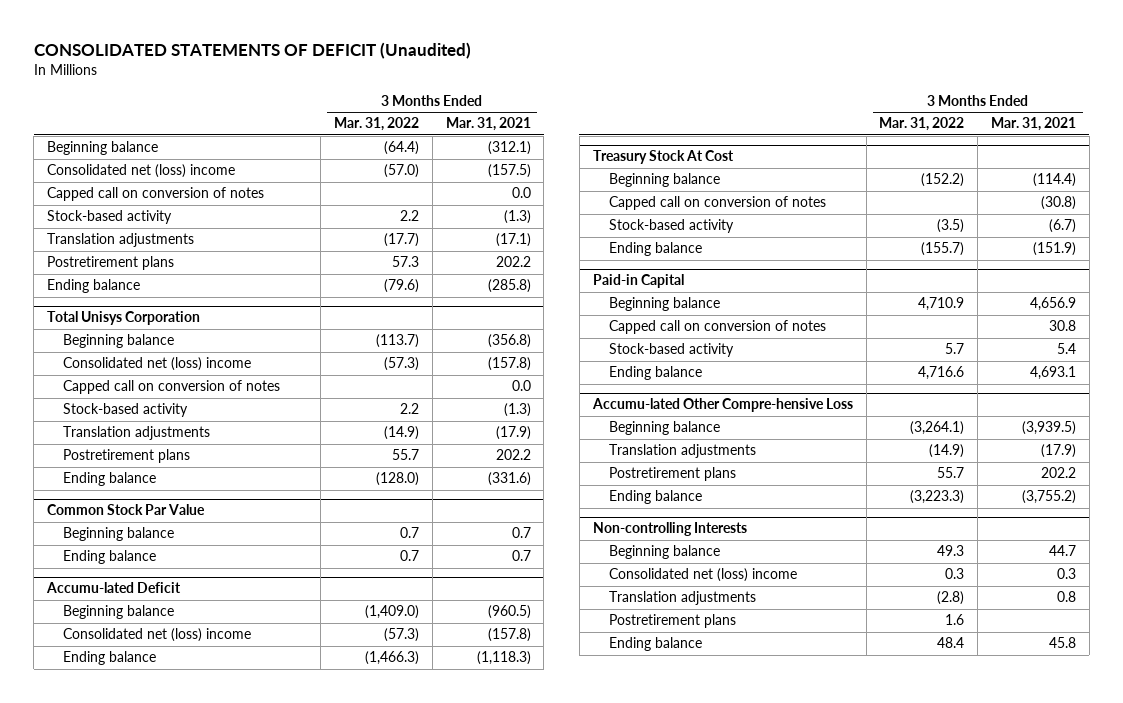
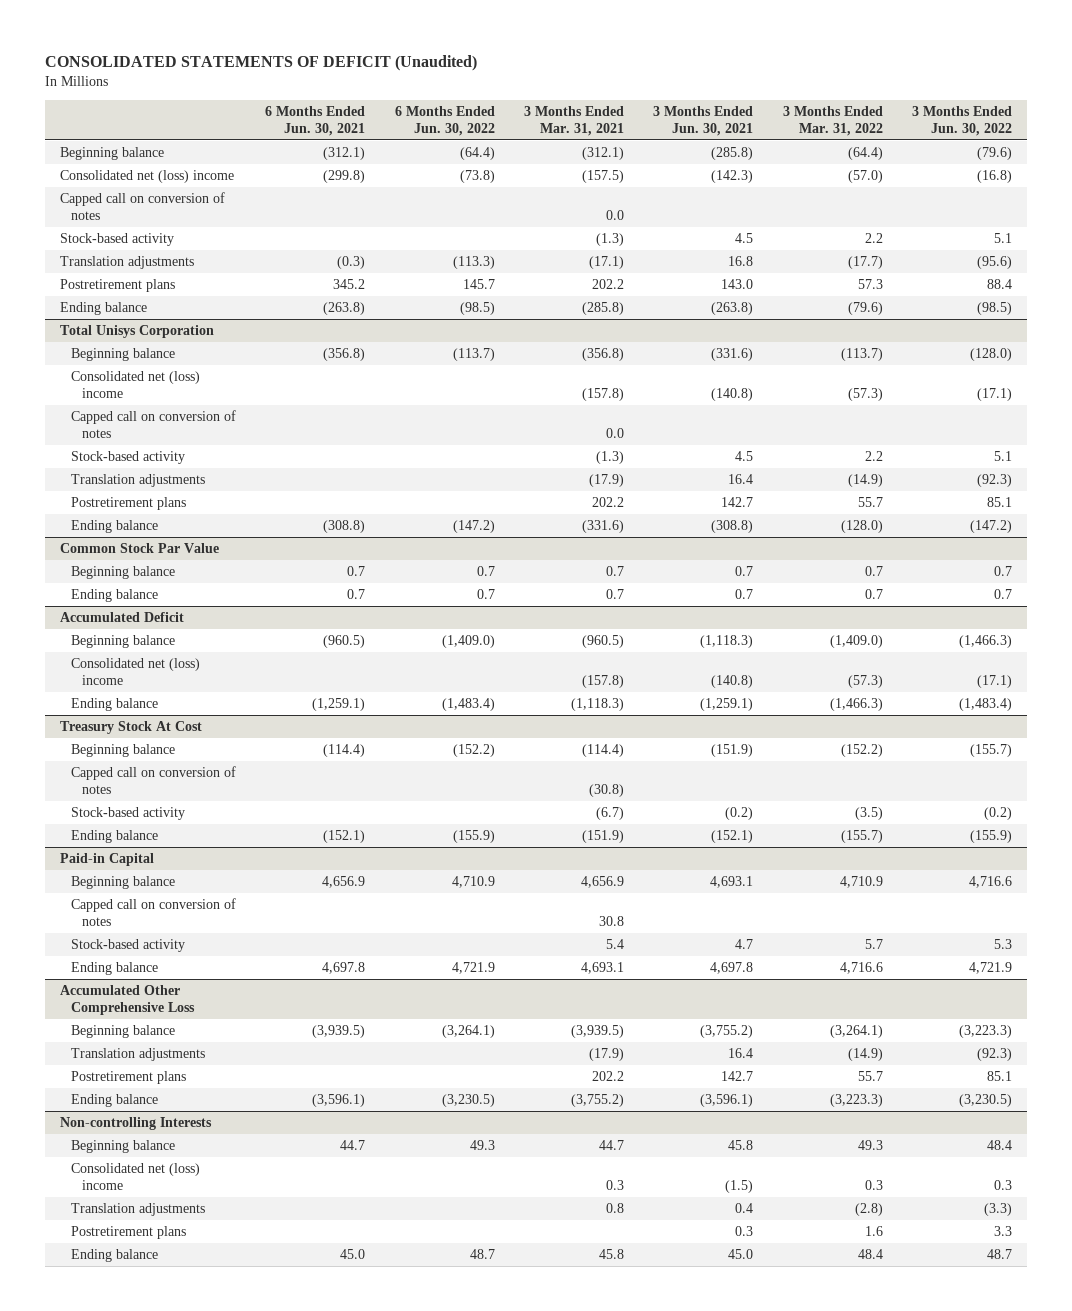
none -> [265,105,366,136] 6 Months Ended Jun. 30, 2021
none -> [394,105,495,136] 6 Months Ended Jun. 30, 2022
none -> [653,105,754,136] 3 Months Ended Jun. 30, 2021
none -> [912,105,1013,136] 3 Months Ended Jun. 30, 2022
[46,582,182,594] Accumu-lated Deficit -> [60,612,185,623] Accumulated Deficit
[591,398,853,413] Accumu-lated Other Compre-hensive Loss -> [60,985,195,1015] Accumulated Other Comprehensive Loss

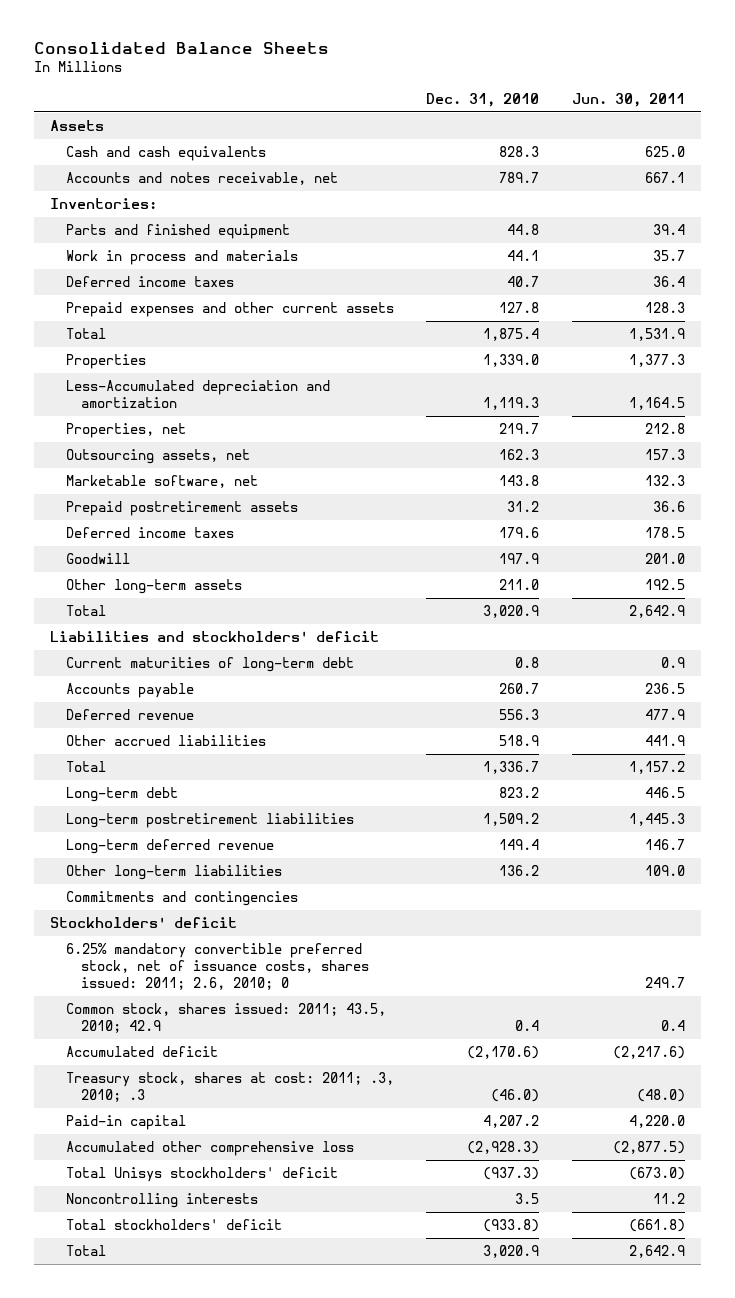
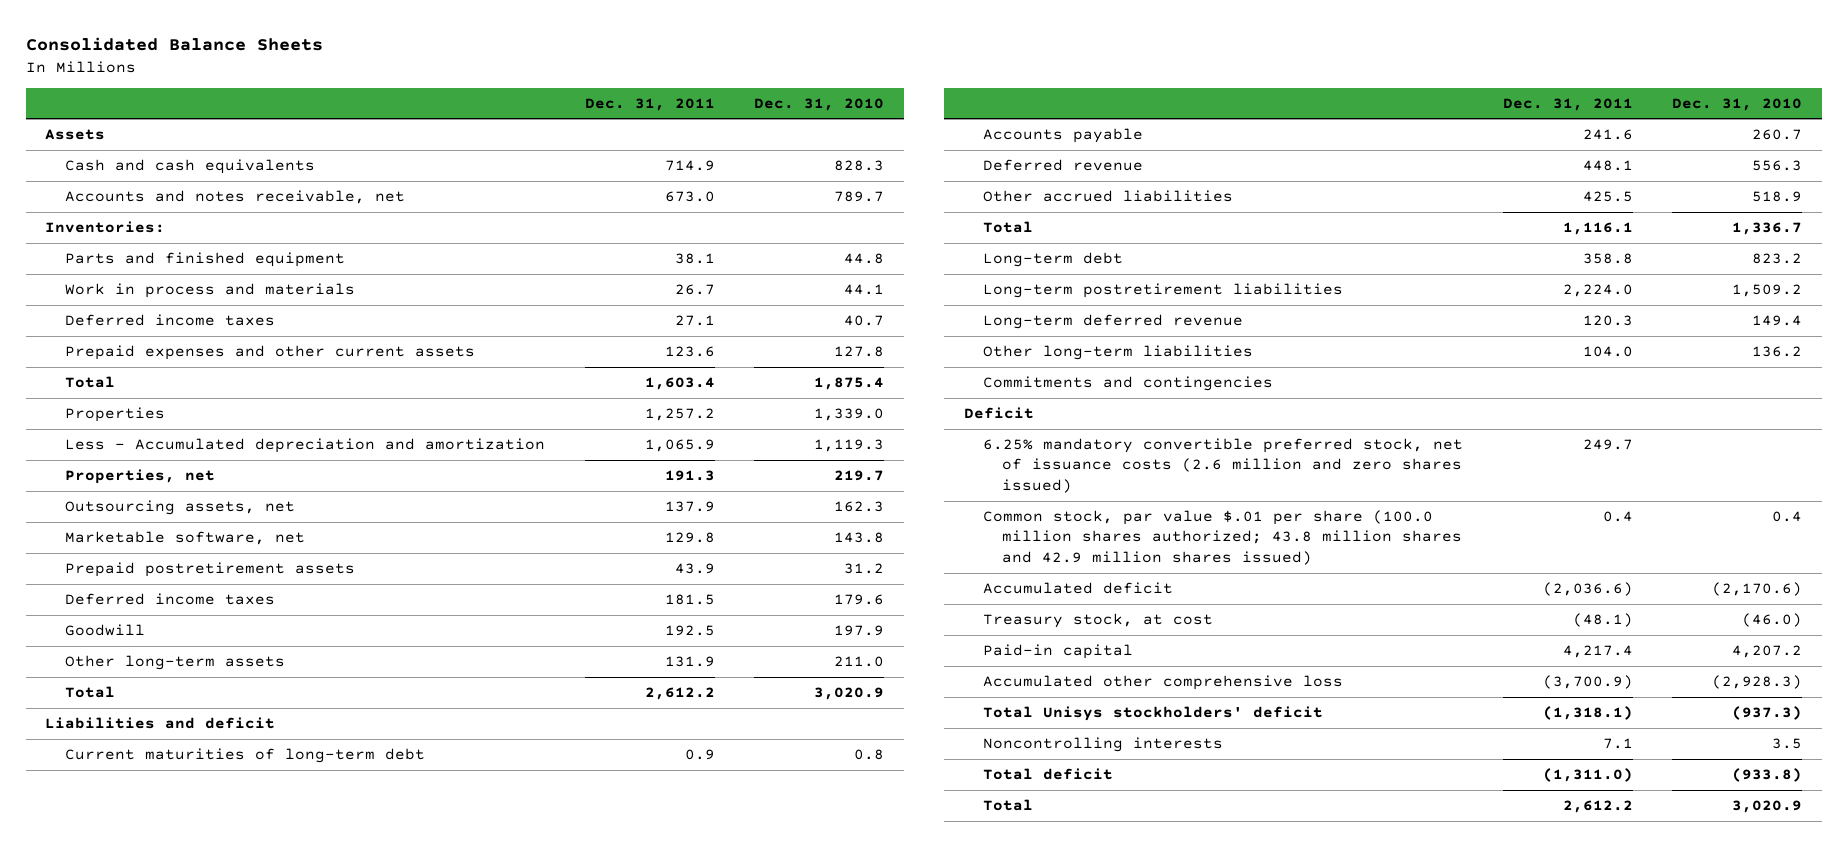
[571,92,685,107] Jun. 30, 2011 -> none
none -> [584,97,715,111] Dec. 31, 2011
[65,379,330,409] Less-Accumulated depreciation and amortization -> [64,438,545,454] Less - Accumulated depreciation and amortization
[49,630,379,642] Liabilities and stockholders' deficit -> [45,717,276,730] Liabilities and deficit
[49,916,237,928] Stockholders' deficit -> [963,407,1034,420] Deficit
[65,942,370,991] 6.25% mandatory convertible preferred stock, net of issuance costs, shares issued: 2011; 2.6, 2010; 0 -> [983,438,1464,493] 6.25% mandatory convertible preferred stock, net of issuance costs (2.6 million and zero shares issued)
[65,1002,386,1034] Common stock, shares issued: 2011; 43.5, 2010; 42.9 -> [983,510,1463,565] Common stock, par value $.01 per share (100.0 million shares authorized; 43.8 million shares and 42.9 million shares issued)
[65,1071,394,1103] Treasury stock, shares at cost: 2011; .3, 2010; .3 -> [983,613,1214,629] Treasury stock, at cost
[65,1218,282,1230] Total stockholders' deficit -> [983,768,1114,781] Total deficit

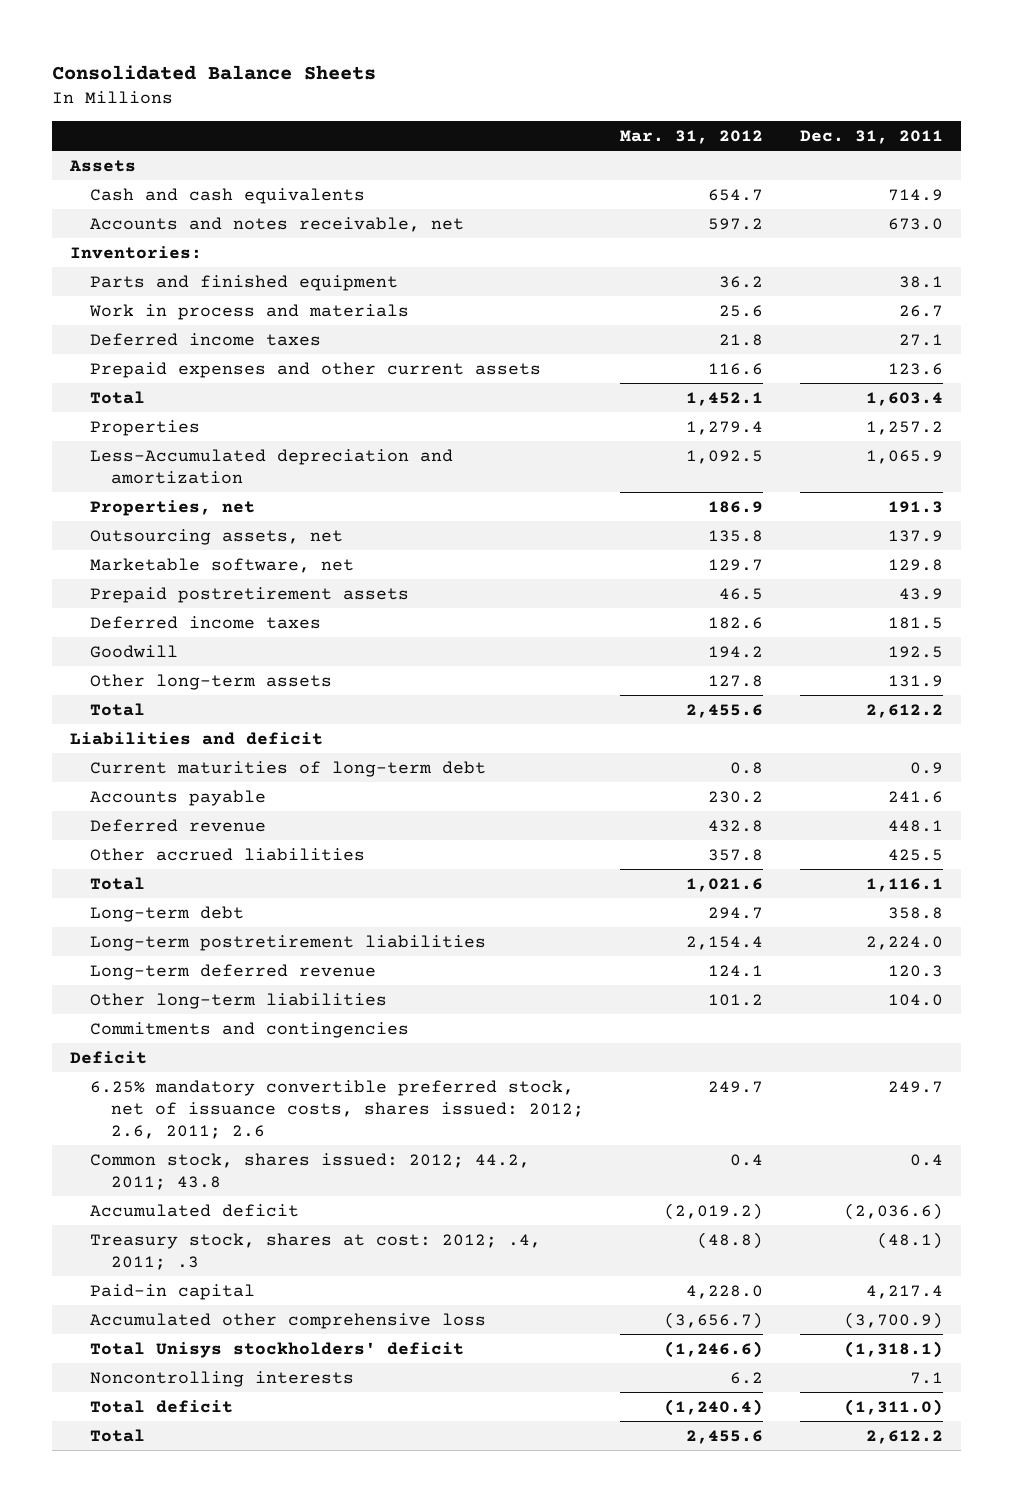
[754,97,885,111] Dec. 31, 2010 -> none
none -> [620,129,764,144] Mar. 31, 2012
[64,438,545,454] Less - Accumulated depreciation and amortization -> [90,448,454,484] Less-Accumulated depreciation and amortization
[983,438,1464,493] 6.25% mandatory convertible preferred stock, net of issuance costs (2.6 million and zero shares issued) -> [90,1079,585,1139] 6.25% mandatory convertible preferred stock, net of issuance costs, shares issued: 2012; 2.6, 2011; 2.6
[983,510,1463,565] Common stock, par value $.01 per share (100.0 million shares authorized; 43.8 million shares and 42.9 million shares issued) -> [90,1152,531,1190] Common stock, shares issued: 2012; 44.2, 2011; 43.8
[983,613,1214,629] Treasury stock, at cost -> [90,1232,542,1270] Treasury stock, shares at cost: 2012; .4, 2011; .3

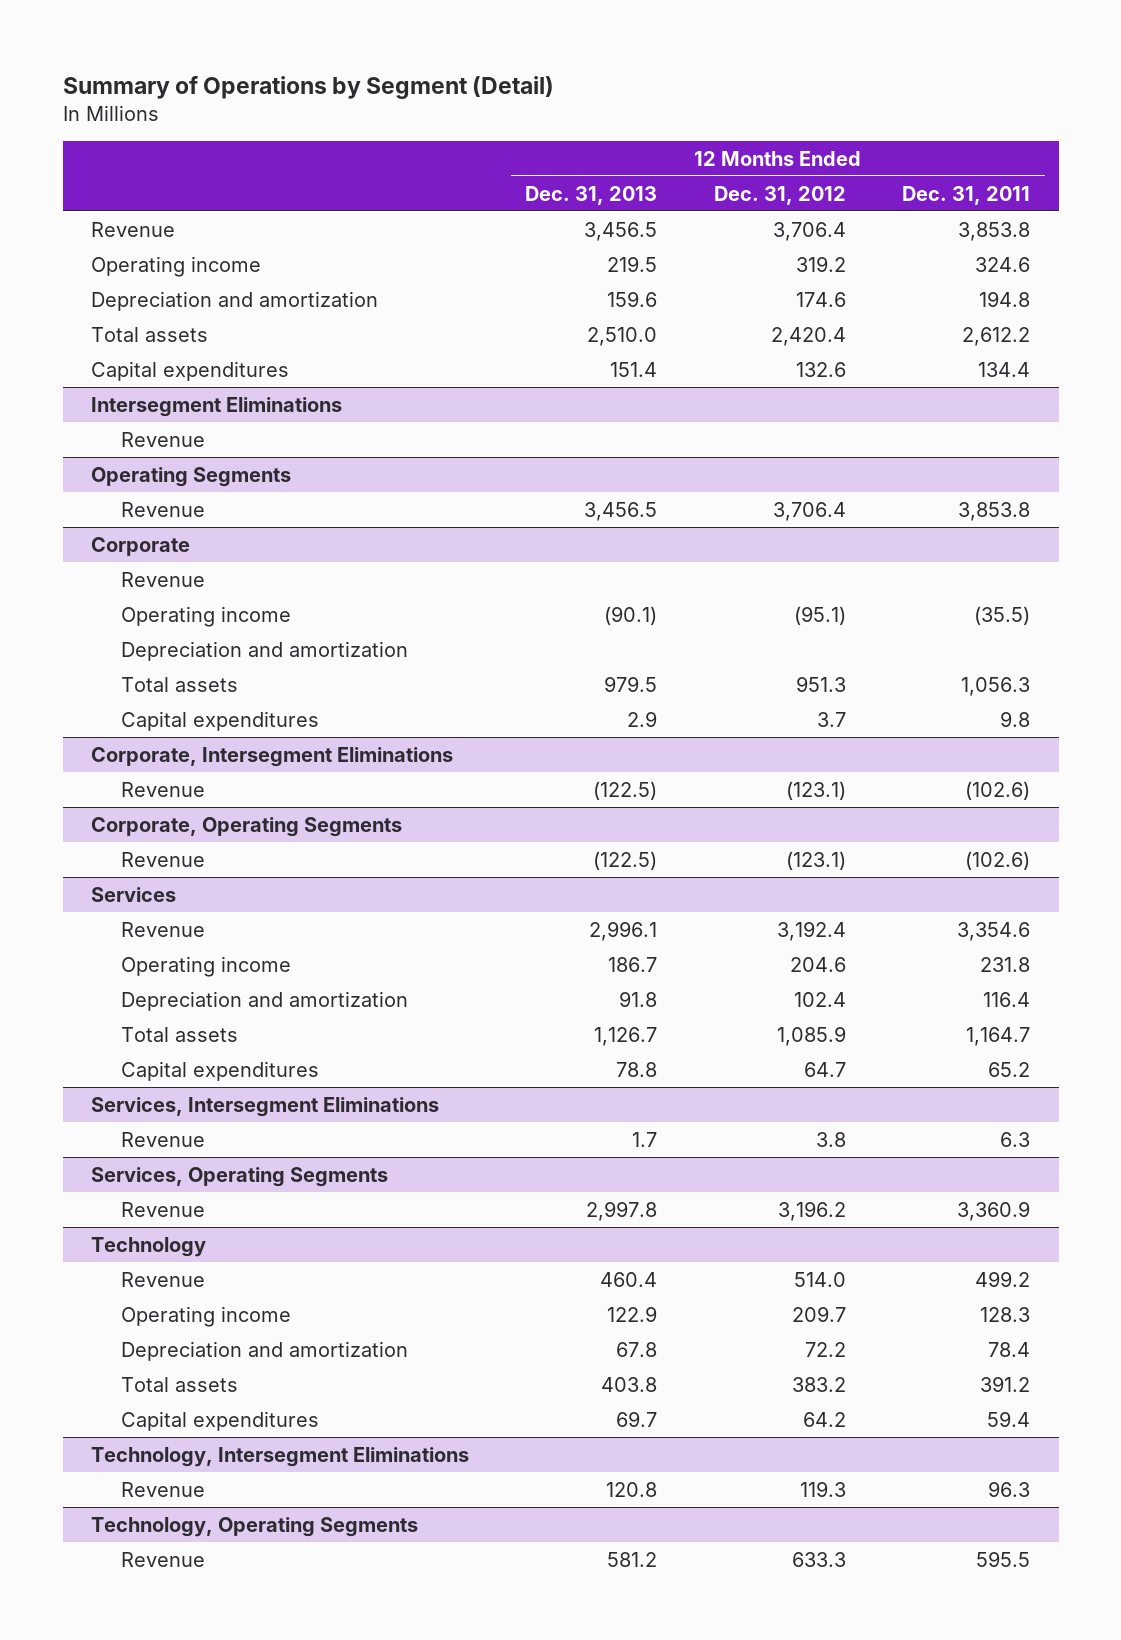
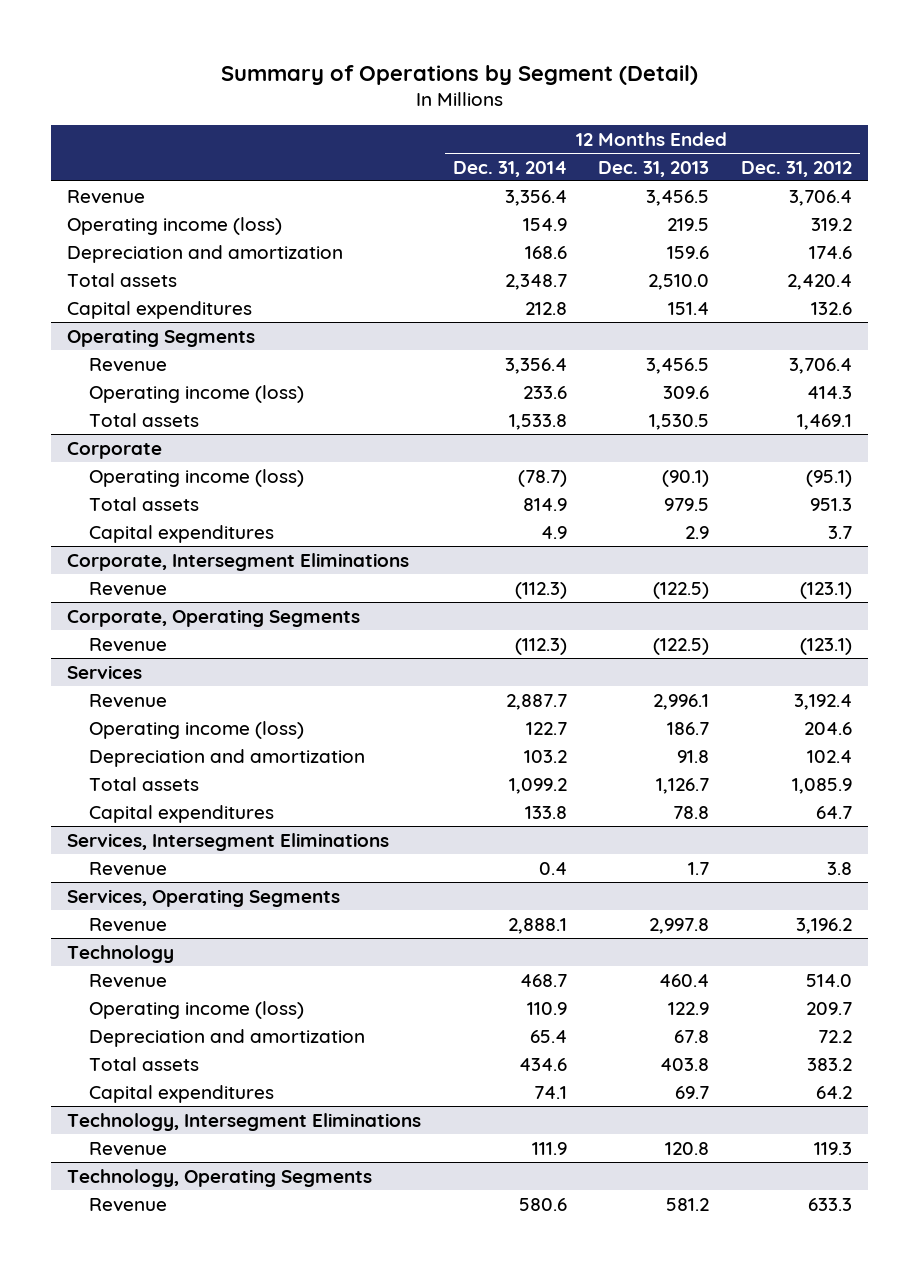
[902,185,1031,205] Dec. 31, 2011 -> none
none -> [452,160,567,177] Dec. 31, 2014
[90,255,261,277] Operating income -> [67,216,283,235] Operating income (loss)
[90,396,342,417] Intersegment Eliminations -> none
[120,431,205,447] Revenue -> none
none -> [88,384,304,403] Operating income (loss)
none -> [88,412,199,427] Total assets
[120,571,205,587] Revenue -> none
[120,640,408,661] Depreciation and amortization -> none
[120,605,291,627] Operating income -> [88,468,304,487] Operating income (loss)
[120,955,291,977] Operating income -> [88,720,304,739] Operating income (loss)
[120,1305,291,1327] Operating income -> [88,1000,304,1019] Operating income (loss)

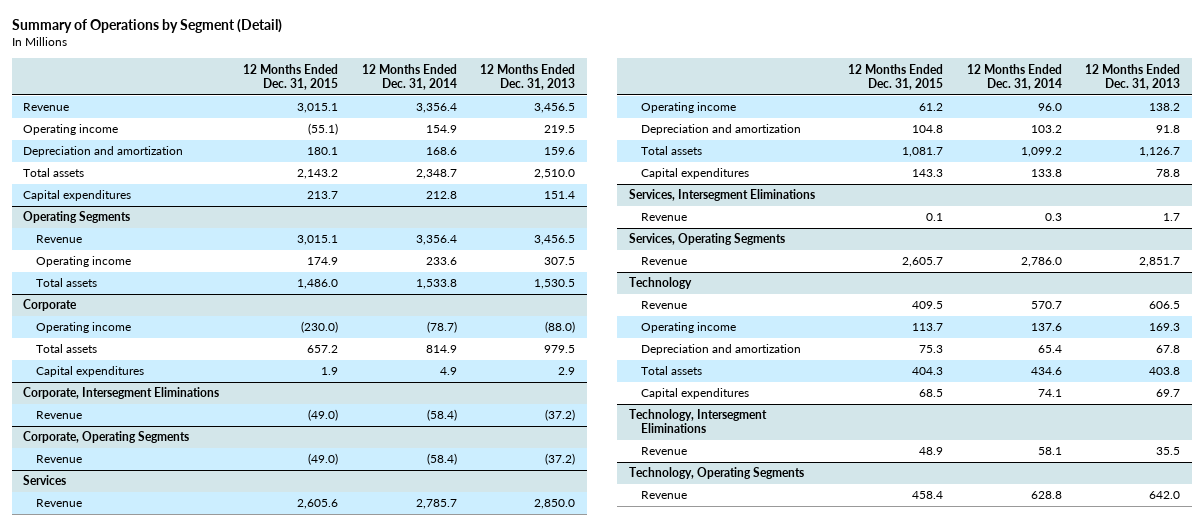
[741,160,853,177] Dec. 31, 2012 -> none
none -> [243,63,339,90] 12 Months Ended Dec. 31, 2015
[67,216,283,235] Operating income (loss) -> [23,124,119,136] Operating income
[88,384,304,403] Operating income (loss) -> [36,256,132,268] Operating income
[663,385,710,399] 309.6 -> [544,257,576,266] 307.5
[88,468,304,487] Operating income (loss) -> [36,322,132,334] Operating income
[662,469,710,487] (90.1) -> [545,321,576,334] (88.0)
[514,581,567,599] (112.3) -> [426,409,457,422] (58.4)
[653,581,710,599] (122.5) -> [545,409,576,422] (37.2)
[514,637,567,655] (112.3) -> [426,453,457,466] (58.4)
[653,637,710,655] (122.5) -> [545,453,576,466] (37.2)
[505,693,567,710] 2,887.7 -> [415,499,457,510] 2,785.7
[653,693,710,710] 2,996.1 -> [534,499,576,510] 2,850.0
[88,720,304,739] Operating income (loss) -> [641,102,737,114] Operating income
[525,721,567,735] 122.7 -> [1037,103,1062,112] 96.0
[667,721,710,735] 186.7 -> [1149,103,1181,112] 138.2
[538,861,567,875] 0.4 -> [1044,213,1062,222] 0.3
[507,917,567,934] 2,888.1 -> [1020,257,1062,268] 2,786.0
[649,917,710,934] 2,997.8 -> [1139,257,1181,268] 2,851.7
[519,973,567,987] 468.7 -> [1030,301,1062,310] 570.7
[659,973,710,987] 460.4 -> [1149,301,1181,310] 606.5
[88,1000,304,1019] Operating income (loss) -> [641,322,737,334] Operating income
[526,1001,567,1015] 110.9 -> [1030,323,1062,332] 137.6
[668,1001,710,1015] 122.9 -> [1149,323,1181,332] 169.3
[531,1141,567,1155] 111.9 -> [1037,447,1062,456] 58.1
[665,1141,710,1155] 120.8 -> [1156,447,1181,456] 35.5
[518,1197,567,1211] 580.6 -> [1030,491,1062,500] 628.8
[666,1197,710,1211] 581.2 -> [1149,491,1181,500] 642.0

